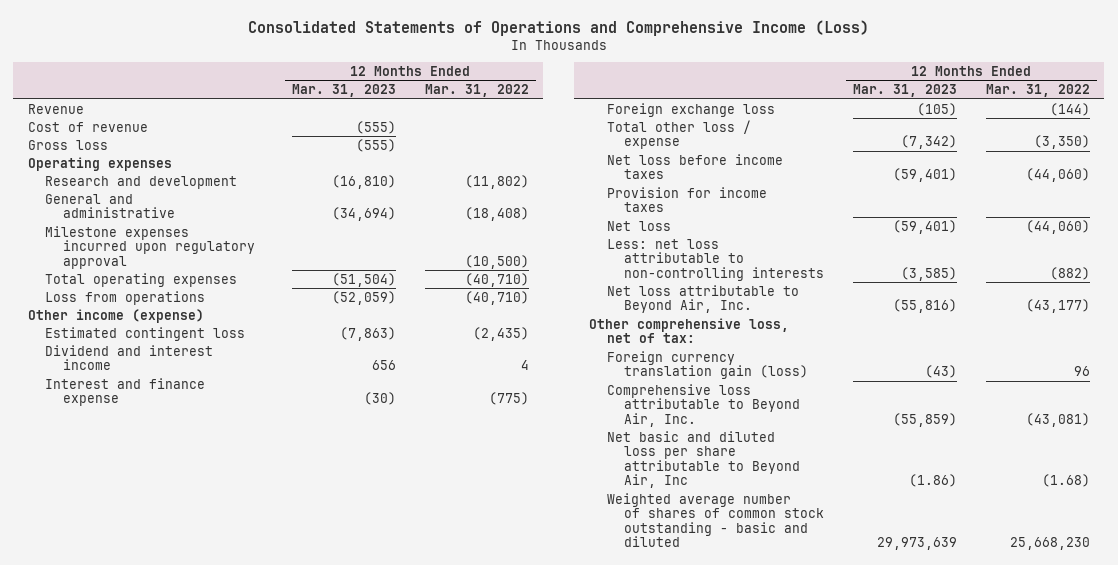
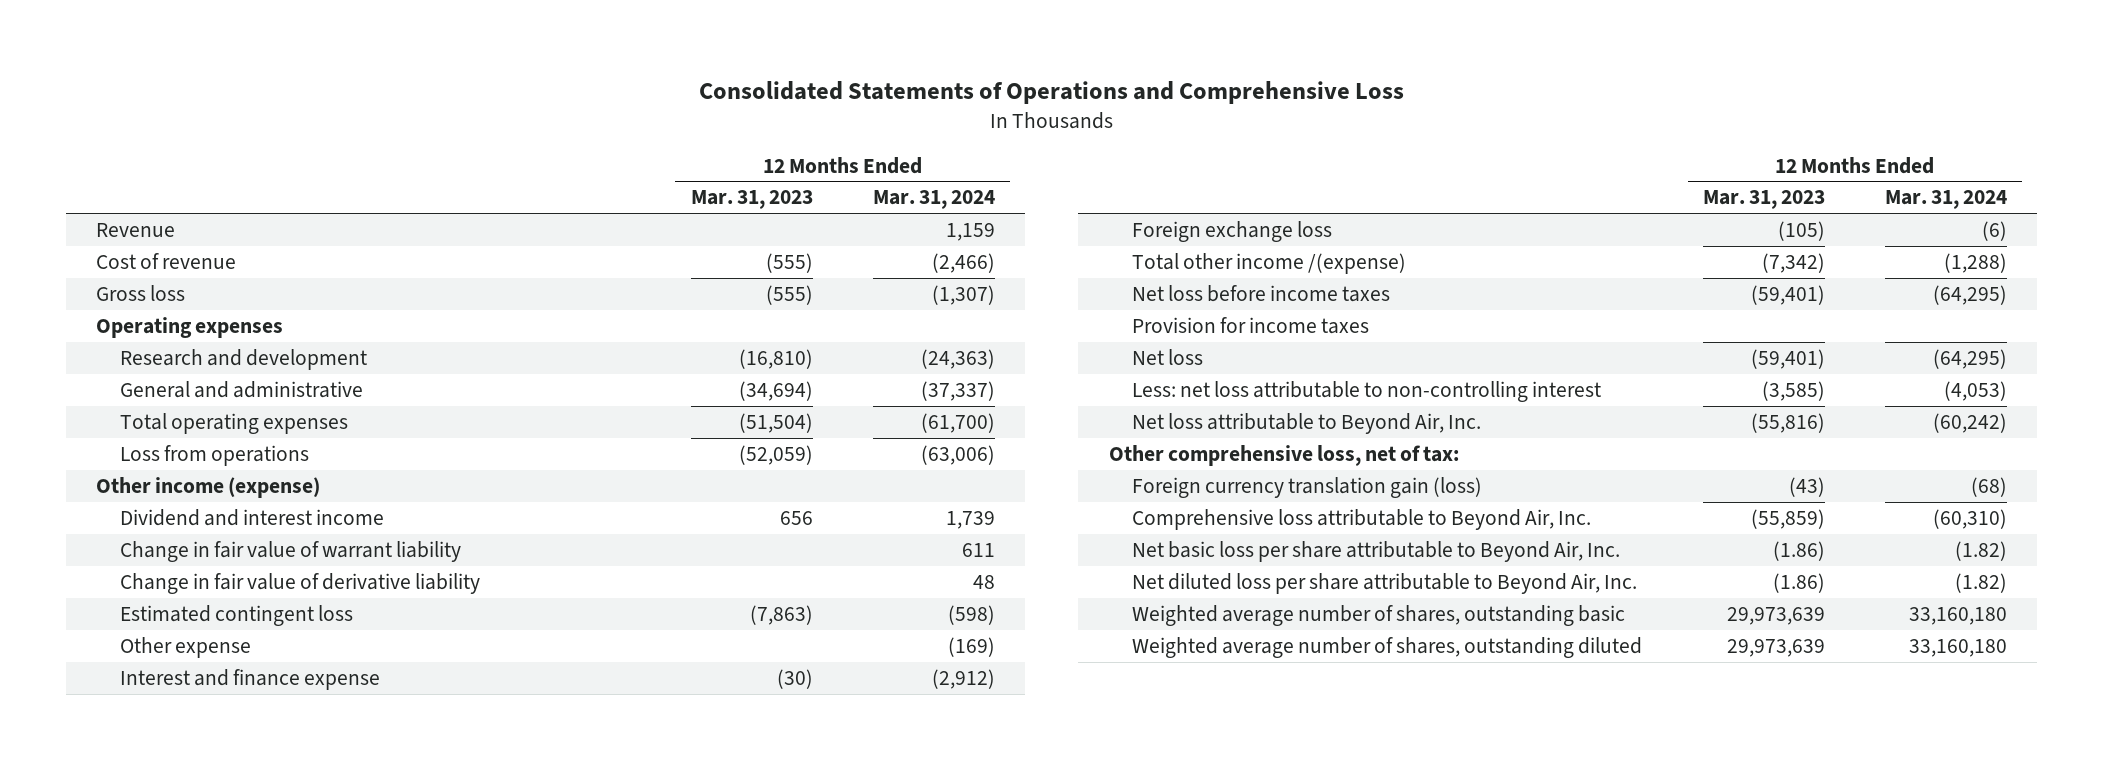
[247,19,869,36] Consolidated Statements of Operations and Comprehensive Income (Loss) -> [698,81,1404,105] Consolidated Statements of Operations and Comprehensive Loss
[424,84,529,98] Mar. 31, 2022 -> none
none -> [872,190,995,210] Mar. 31, 2024
[45,225,255,269] Milestone expenses incurred upon regulatory approval -> none
none -> [120,540,462,562] Change in fair value of warrant liability
none -> [120,572,481,594] Change in fair value of derivative liability
[45,326,246,341] Estimated contingent loss -> [120,604,354,626] Estimated contingent loss
none -> [120,636,252,658] Other expense
[606,119,751,150] Total other loss / expense -> [1132,252,1407,274] Total other income /(expense)
[606,238,825,281] Less: net loss attributable to non-controlling interests -> [1132,380,1602,402] Less: net loss attributable to non-controlling interest
[606,430,801,489] Net basic and diluted loss per share attributable to Beyond Air, Inc -> [1132,540,1621,562] Net basic loss per share attributable to Beyond Air, Inc.
none -> [1132,572,1638,594] Net diluted loss per share attributable to Beyond Air, Inc.
[606,492,825,548] Weighted average number of shares of common stock outstanding - basic and diluted -> [1132,604,1626,626] Weighted average number of shares, outstanding basic
none -> [1132,636,1643,658] Weighted average number of shares, outstanding diluted

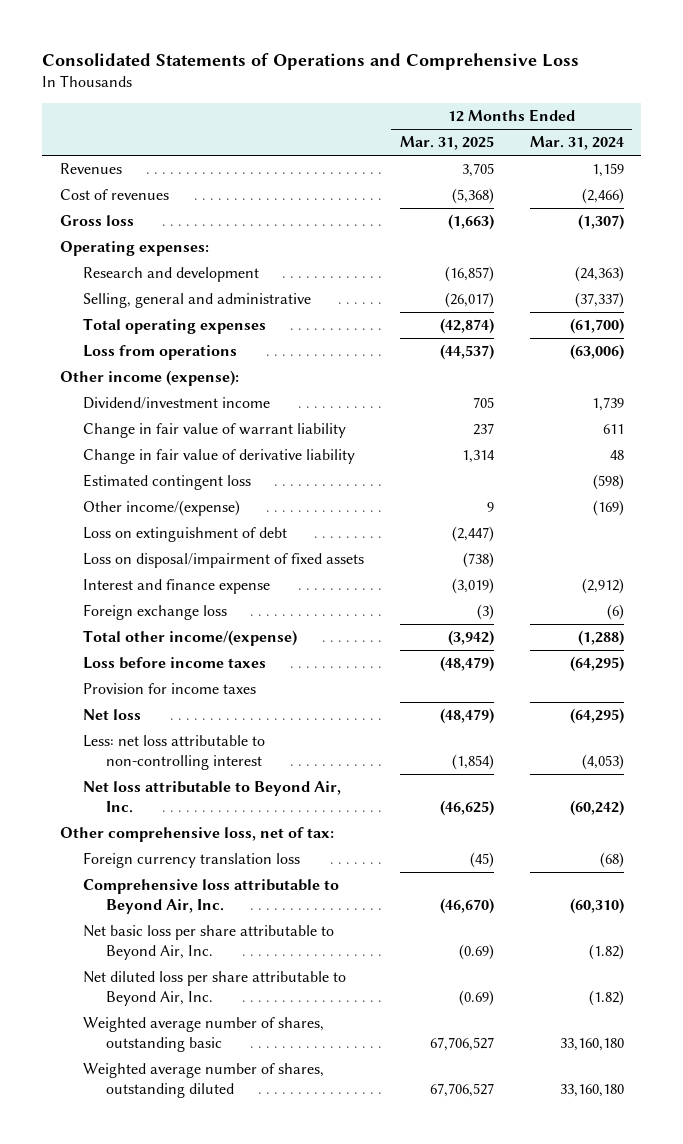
[690,190,813,210] Mar. 31, 2023 -> none
none -> [399,136,494,151] Mar. 31, 2025
[96,222,176,237] Revenue -> [59,163,122,175] Revenues
[96,252,237,269] Cost of revenue -> [59,189,169,201] Cost of revenues
[96,316,284,338] Operating expenses -> [59,241,209,257] Operating expenses:
[120,380,364,398] General and administrative -> [82,293,311,309] Selling, general and administrative
[96,476,321,498] Other income (expense) -> [59,370,239,387] Other income (expense):
[120,508,385,526] Dividend and interest income -> [82,397,270,410] Dividend/investment income
[120,636,252,658] Other expense -> [82,500,240,517] Other income/(expense)
none -> [82,527,287,543] Loss on extinguishment of debt
none -> [82,553,364,569] Loss on disposal/impairment of fixed assets
[1132,252,1407,274] Total other income /(expense) -> [82,630,297,647] Total other income/(expense)
[1132,284,1391,302] Net loss before income taxes -> [82,657,266,670] Loss before income taxes
[1132,476,1483,498] Foreign currency translation gain (loss) -> [82,852,300,869] Foreign currency translation loss

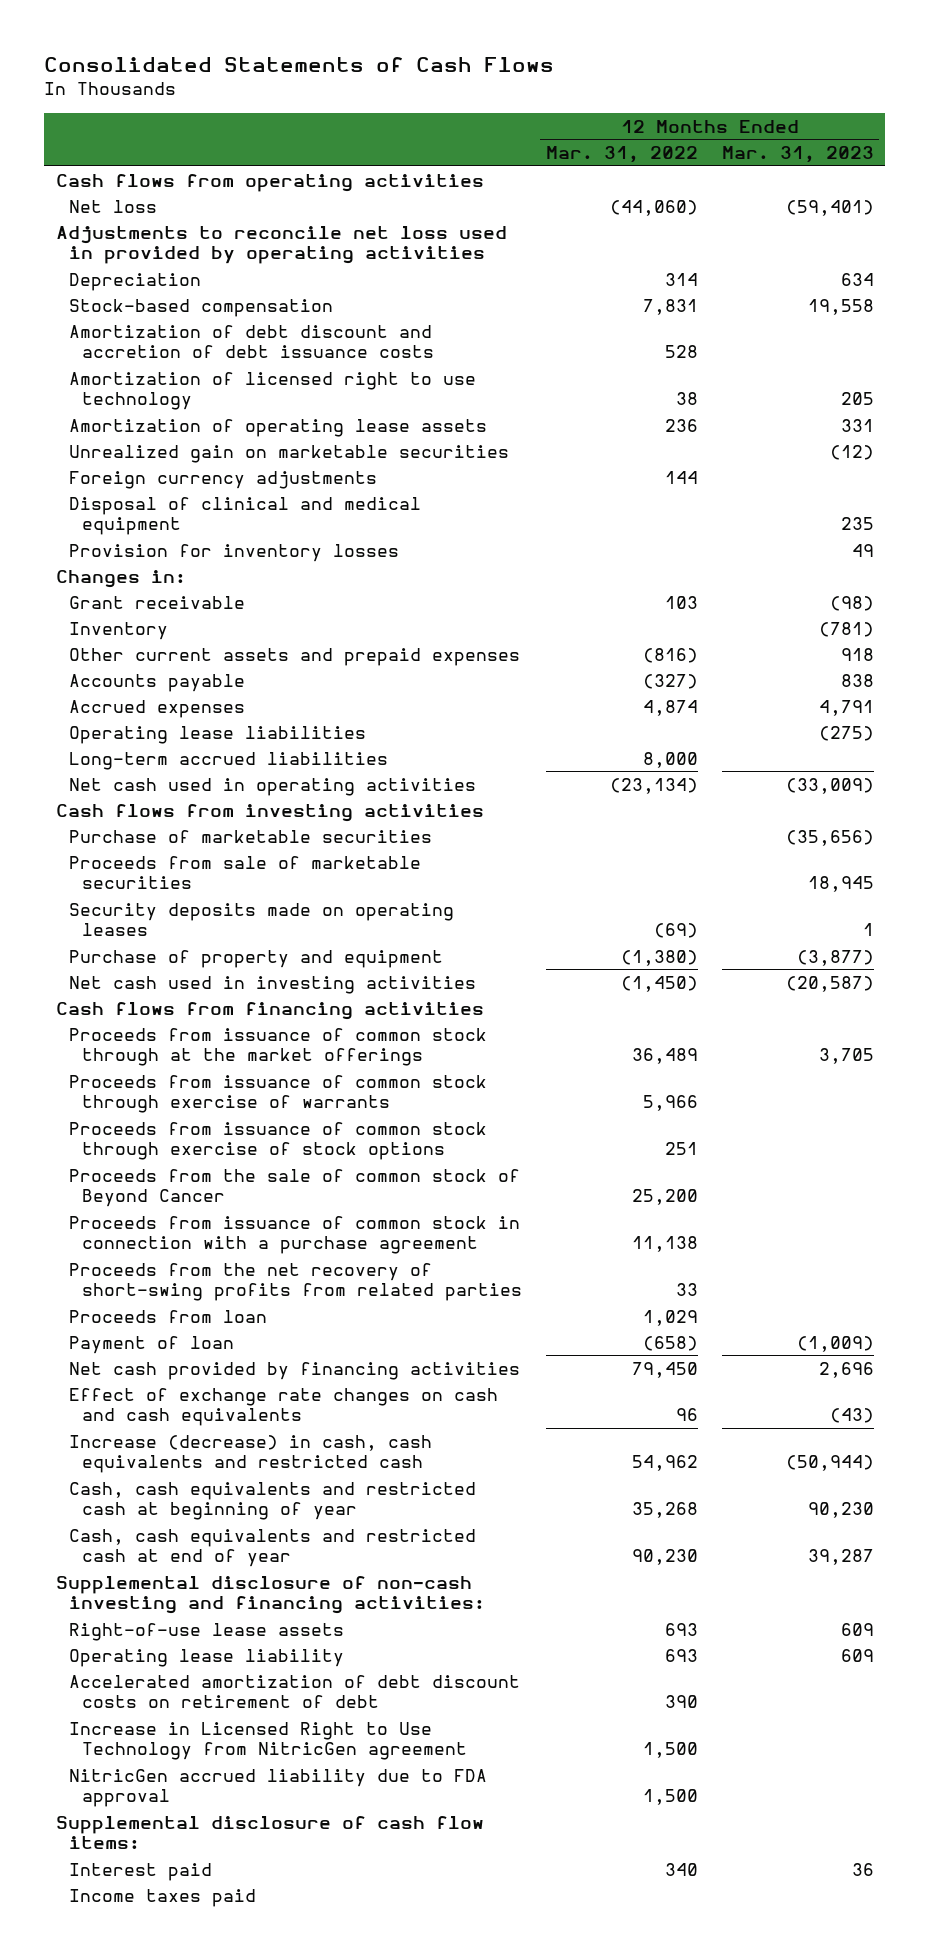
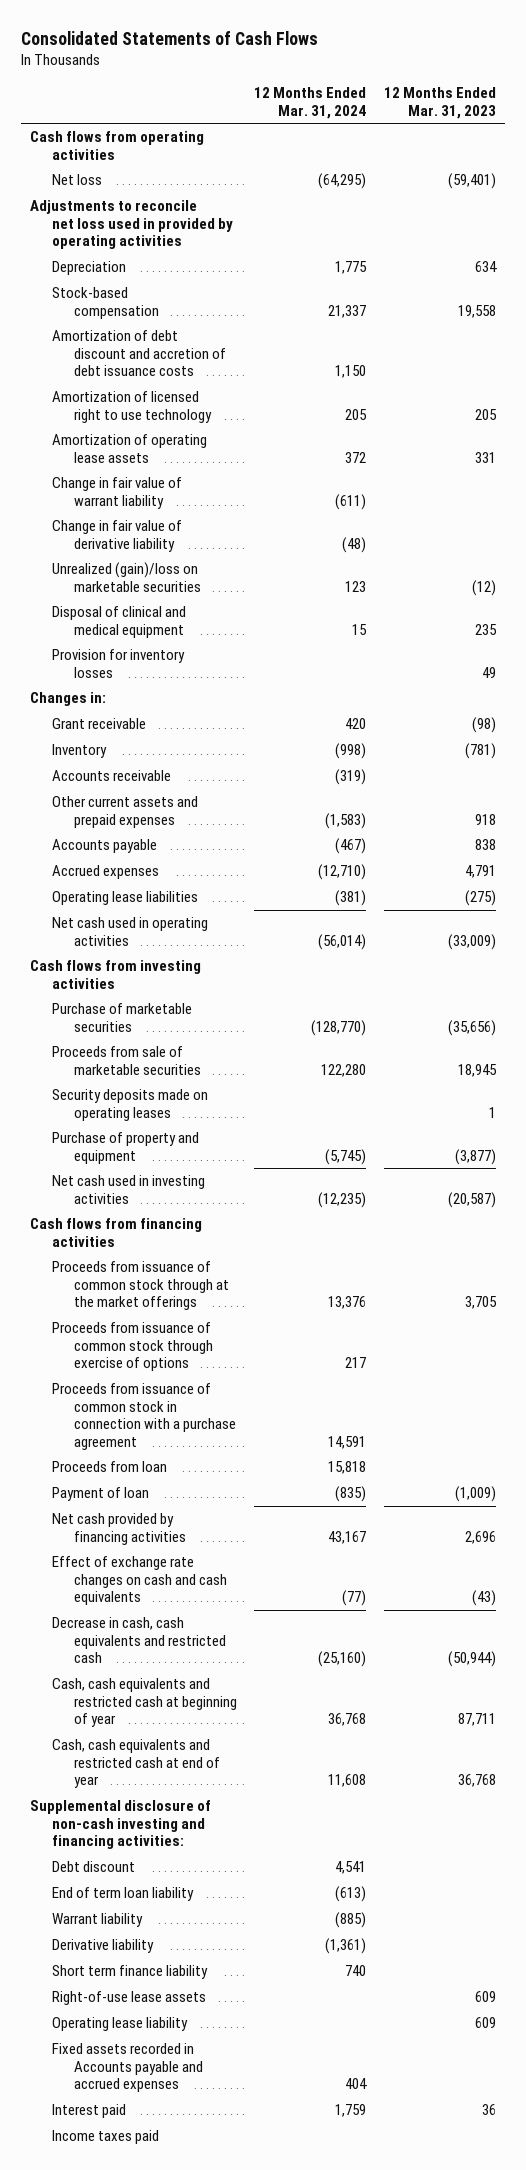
[545,146,698,164] Mar. 31, 2022 -> none
none -> [254,87,367,119] 12 Months Ended Mar. 31, 2024
[69,470,378,489] Foreign currency adjustments -> none
none -> [51,477,182,509] Change in fair value of warrant liability
none -> [51,520,182,552] Change in fair value of derivative liability
[69,444,510,463] Unrealized gain on marketable securities -> [51,562,201,592] Unrealized (gain)/loss on marketable securities
none -> [51,770,171,782] Accounts receivable
[69,751,389,770] Long-term accrued liabilities -> none
[69,1074,488,1114] Proceeds from issuance of common stock through exercise of warrants -> none
[69,1168,521,1208] Proceeds from the sale of common stock of Beyond Cancer -> none
[69,1121,488,1161] Proceeds from issuance of common stock through exercise of stock options -> [51,1322,213,1372] Proceeds from issuance of common stock through exercise of options
[69,1262,523,1302] Proceeds from the net recovery of short-swing profits from related parties -> none
[69,1434,433,1474] Increase (decrease) in cash, cash equivalents and restricted cash -> [51,1617,226,1664] Decrease in cash, cash equivalents and restricted cash
[807,1502,874,1519] 90,230 -> [458,1713,497,1727] 87,711
[807,1549,874,1566] 39,287 -> [458,1774,497,1788] 36,768
none -> [51,1861,135,1873] Debt discount
none -> [51,1887,194,1902] End of term loan liability
none -> [51,1913,143,1928] Warrant liability
none -> [51,1939,154,1954] Derivative liability
none -> [51,1965,208,1980] Short term finance liability
[69,1674,521,1709] Accelerated amortization of debt discount costs on retirement of debt -> none
[69,1721,468,1761] Increase in Licensed Right to Use Technology from NitricGen agreement -> none
[69,1768,488,1808] NitricGen accrued liability due to FDA approval -> none
[56,1815,485,1850] Supplemental disclosure of cash flow items: -> none
none -> [51,2043,203,2093] Fixed assets recorded in Accounts payable and accrued expenses

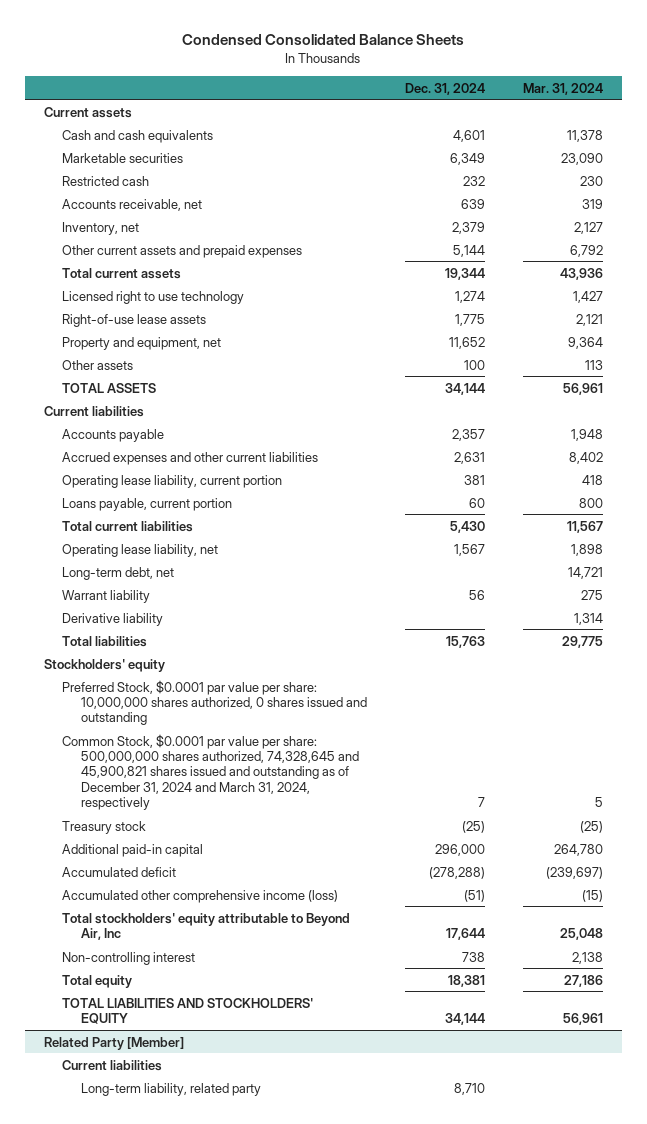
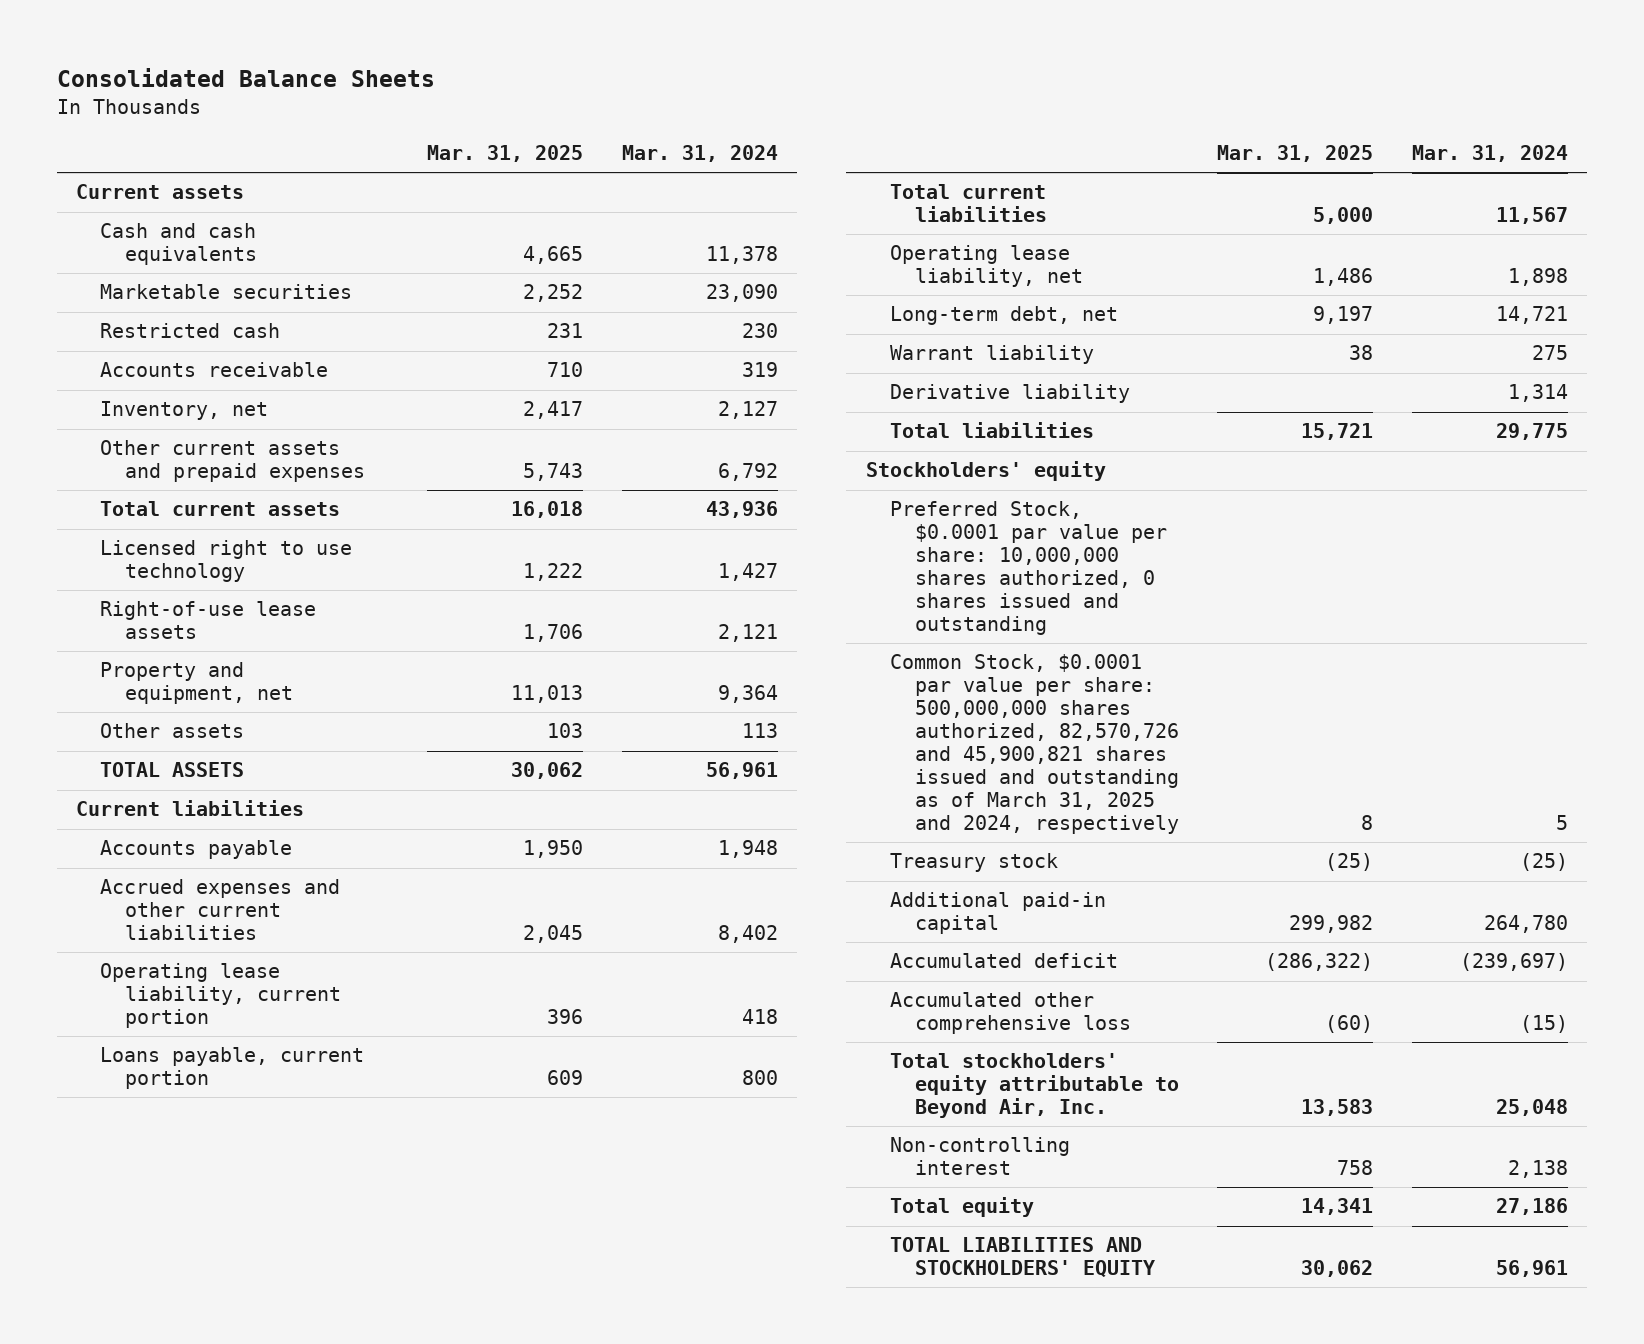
[182,34,465,46] Condensed Consolidated Balance Sheets -> [56,68,435,88] Consolidated Balance Sheets
[405,82,486,95] Dec. 31, 2024 -> none
none -> [427,145,584,163] Mar. 31, 2025
[62,198,203,211] Accounts receivable, net -> [100,362,329,378] Accounts receivable
[62,733,360,810] Common Stock, $0.0001 par value per share: 500,000,000 shares authorized, 74,328,645 and 45,900,821 shares issued and outstanding as of December 31, 2024 and March 31, 2024, respectively -> [890,654,1179,834] Common Stock, $0.0001 par value per share: 500,000,000 shares authorized, 82,570,726 and 45,900,821 shares issued and outstanding as of March 31, 2025 and 2024, respectively
[62,889,339,903] Accumulated other comprehensive income (loss) -> [890,992,1131,1035] Accumulated other comprehensive loss
[62,912,351,940] Total stockholders' equity attributable to Beyond Air, Inc -> [890,1053,1179,1119] Total stockholders' equity attributable to Beyond Air, Inc.
[43,1036,184,1050] Related Party [Member] -> none
[62,1059,163,1071] Current liabilities -> none
[81,1082,262,1096] Long-term liability, related party -> none

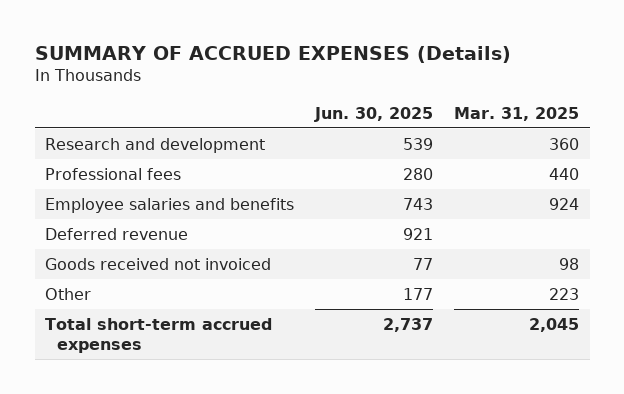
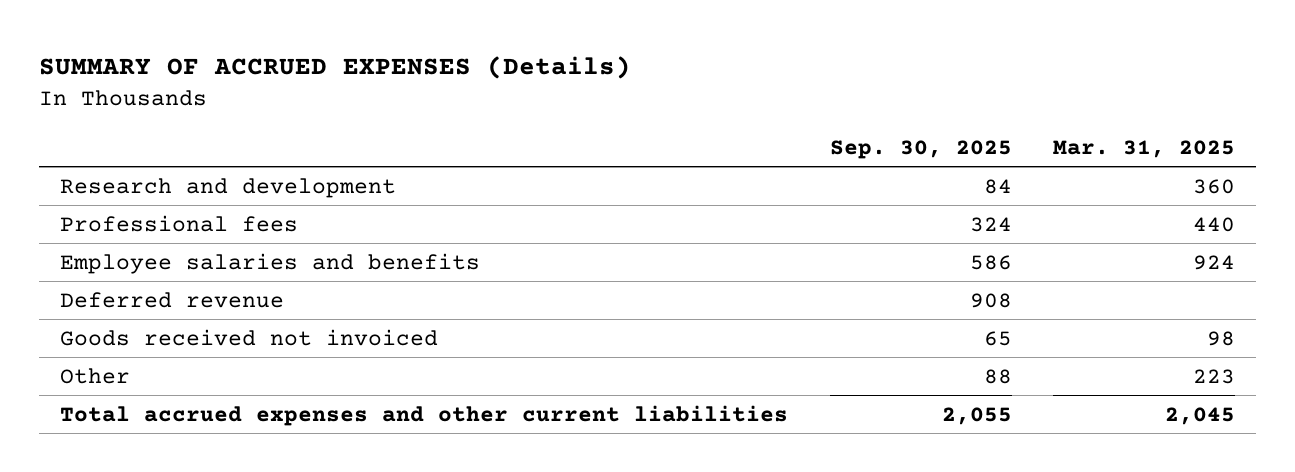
[314,106,434,122] Jun. 30, 2025 -> none
none -> [829,139,1012,159] Sep. 30, 2025
[45,318,273,353] Total short-term accrued expenses -> [59,404,788,426] Total accrued expenses and other current liabilities

